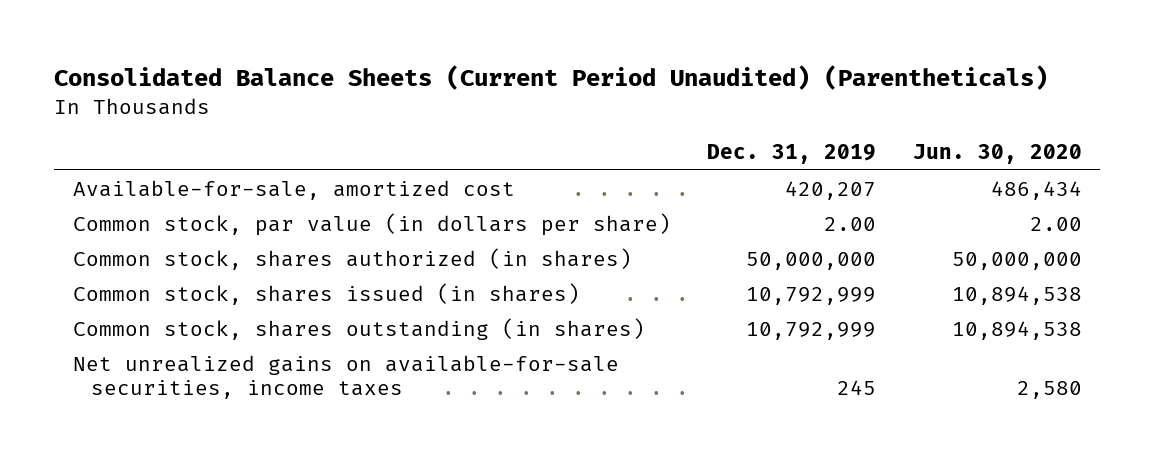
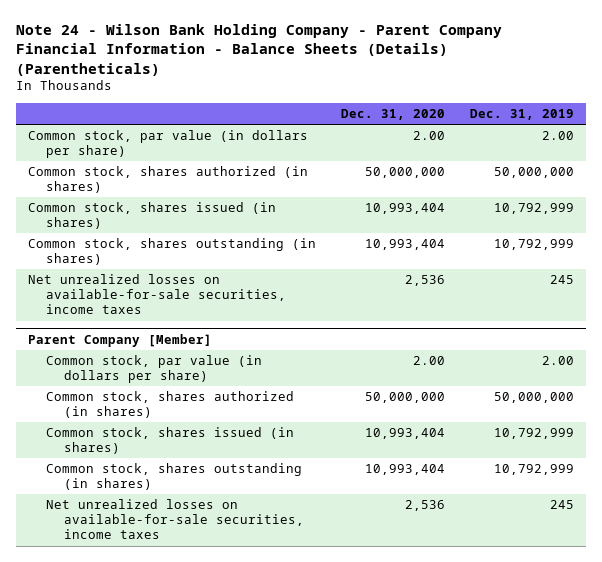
[54,65,1049,91] Consolidated Balance Sheets (Current Period Unaudited) (Parentheticals) -> [15,24,502,76] Note 24 - Wilson Bank Holding Company - Parent Company Financial Information - Balance Sheets (Details) (Parentheticals)
[913,144,1083,165] Jun. 30, 2020 -> none
none -> [341,109,446,121] Dec. 31, 2020
[72,179,515,200] Available-for-sale, amortized cost -> none
[72,354,619,400] Net unrealized gains on available-for-sale securities, income taxes -> [28,274,286,315] Net unrealized losses on available-for-sale securities, income taxes
none -> [28,333,213,347] Parent Company [Member]
none -> [45,355,262,384] Common stock, par value (in dollars per share)
none -> [45,391,294,419] Common stock, shares authorized (in shares)
none -> [45,427,294,455] Common stock, shares issued (in shares)
none -> [45,463,302,491] Common stock, shares outstanding (in shares)
none -> [45,499,304,540] Net unrealized losses on available-for-sale securities, income taxes

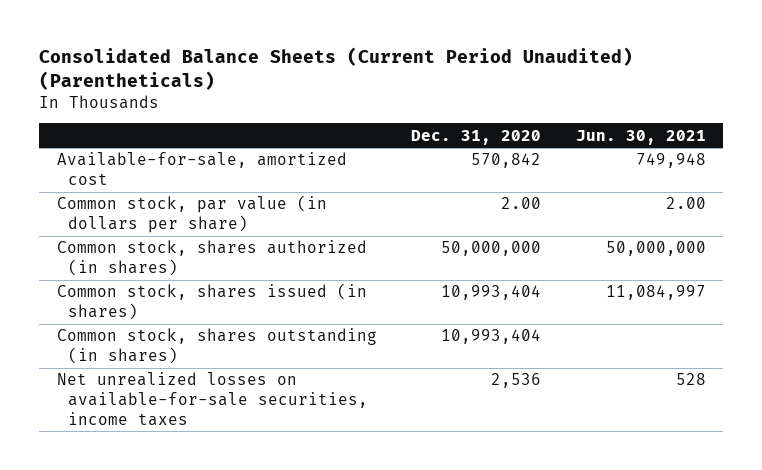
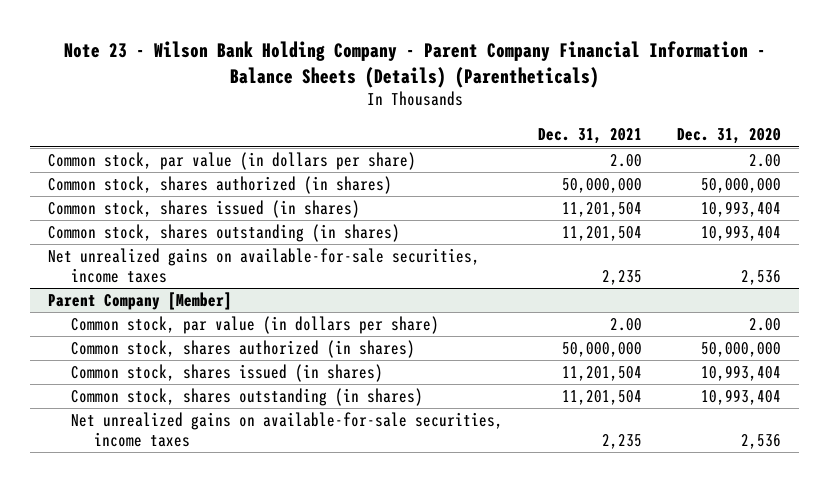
[39,47,634,91] Consolidated Balance Sheets (Current Period Unaudited) (Parentheticals) -> [63,40,766,88] Note 23 - Wilson Bank Holding Company - Parent Company Financial Information - Balance Sheets (Details) (Parentheticals)
[575,129,706,145] Jun. 30, 2021 -> none
none -> [538,128,643,145] Dec. 31, 2021
[56,152,347,186] Available-for-sale, amortized cost -> none
[56,372,369,426] Net unrealized losses on available-for-sale securities, income taxes -> [48,248,481,283] Net unrealized gains on available-for-sale securities, income taxes
none -> [48,292,233,311] Parent Company [Member]
none -> [71,316,440,335] Common stock, par value (in dollars per share)
none -> [71,340,416,359] Common stock, shares authorized (in shares)
none -> [71,364,384,383] Common stock, shares issued (in shares)
none -> [71,388,424,407] Common stock, shares outstanding (in shares)
none -> [71,412,504,447] Net unrealized gains on available-for-sale securities, income taxes

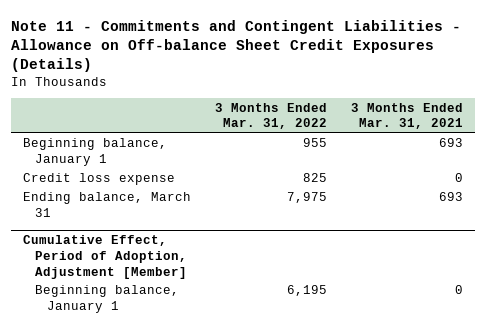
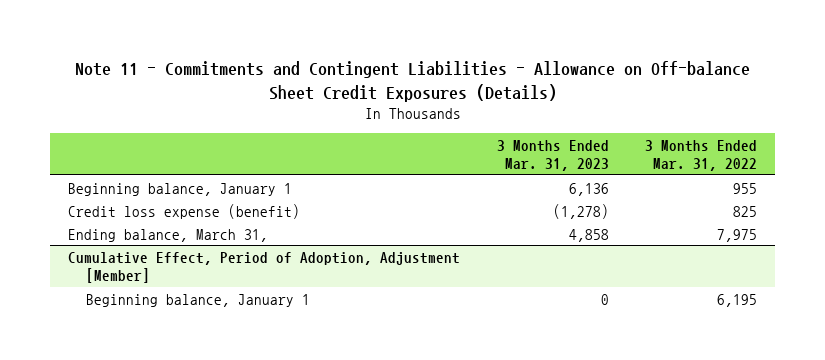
[350,102,463,130] 3 Months Ended Mar. 31, 2021 -> none
none -> [496,139,609,172] 3 Months Ended Mar. 31, 2023
[23,173,176,186] Credit loss expense -> [68,203,301,219] Credit loss expense (benefit)
[23,192,192,218] Ending balance, March 31 -> [68,228,269,242] Ending balance, March 31,

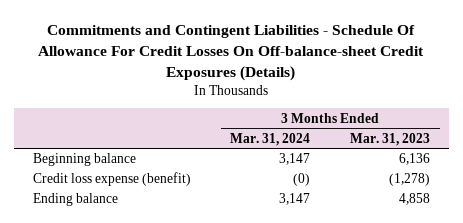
[74,60,750,102] Note 11 - Commitments and Contingent Liabilities - Allowance on Off-balance Sheet Credit Exposures (Details) -> [38,24,425,81] Commitments and Contingent Liabilities - Schedule Of Allowance For Credit Losses On Off-balance-sheet Credit Exposures (Details)
[644,139,757,172] 3 Months Ended Mar. 31, 2022 -> none
none -> [230,132,311,146] Mar. 31, 2024
[68,182,293,196] Beginning balance, January 1 -> [33,153,137,167] Beginning balance
[68,251,461,283] Cumulative Effect, Period of Adoption, Adjustment [Member] -> none
[85,293,310,307] Beginning balance, January 1 -> none
[68,228,269,242] Ending balance, March 31, -> [33,193,119,207] Ending balance

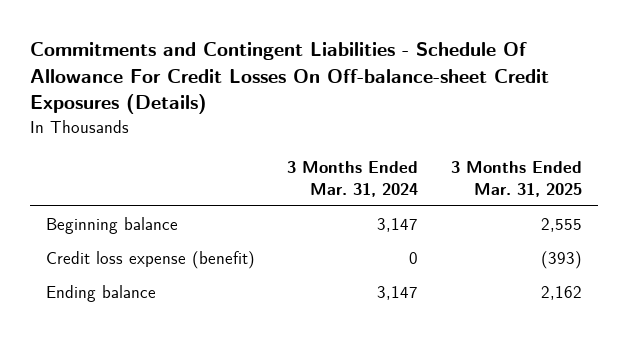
[349,132,430,146] Mar. 31, 2023 -> none
none -> [450,160,582,197] 3 Months Ended Mar. 31, 2025
[293,173,311,187] (0) -> [409,252,419,265] 0

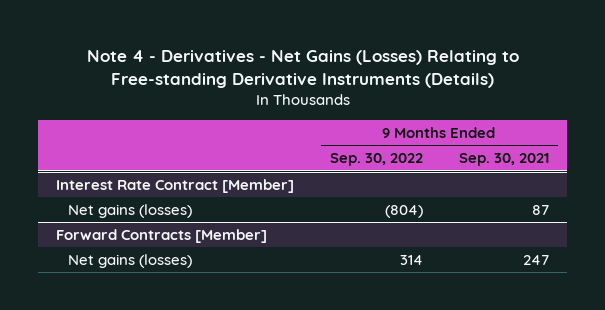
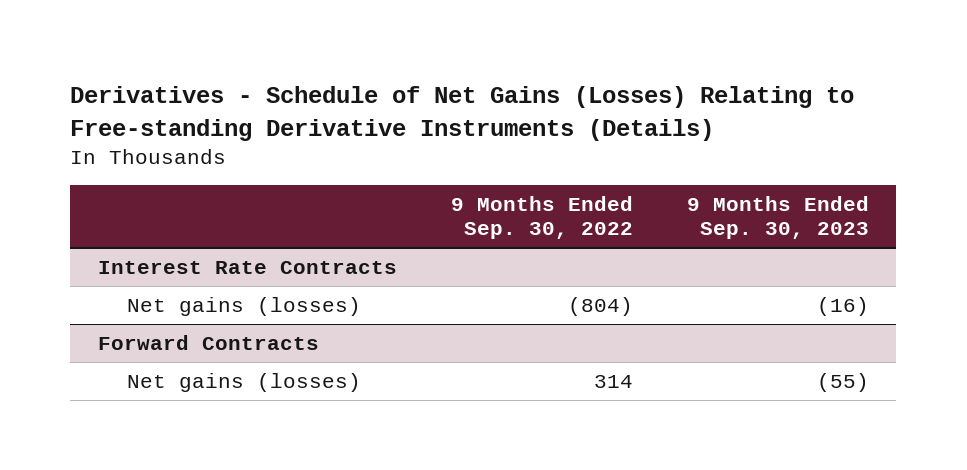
[86,49,519,88] Note 4 - Derivatives - Net Gains (Losses) Relating to Free-standing Derivative Instruments (Details) -> [70,85,855,141] Derivatives - Schedule of Net Gains (Losses) Relating to Free-standing Derivative Instruments (Details)
[458,153,549,167] Sep. 30, 2021 -> none
none -> [687,195,870,240] 9 Months Ended Sep. 30, 2023
[56,178,295,193] Interest Rate Contract [Member] -> [97,260,397,274] Interest Rate Contracts
[56,228,268,243] Forward Contracts [Member] -> [97,334,319,350] Forward Contracts

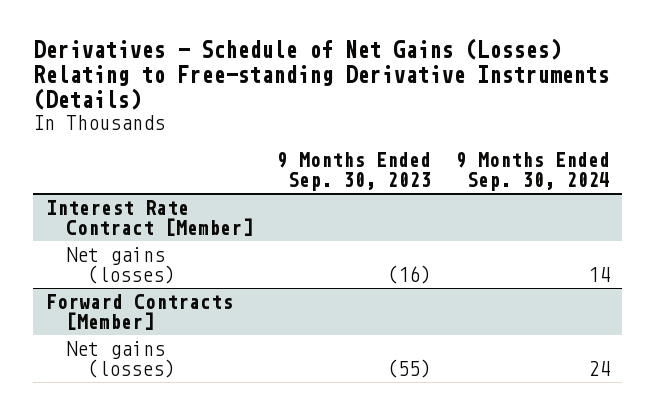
[450,195,633,240] 9 Months Ended Sep. 30, 2022 -> none
none -> [455,151,610,192] 9 Months Ended Sep. 30, 2024
[97,260,397,274] Interest Rate Contracts -> [45,199,254,237] Interest Rate Contract [Member]
[97,334,319,350] Forward Contracts -> [45,293,233,331] Forward Contracts [Member]

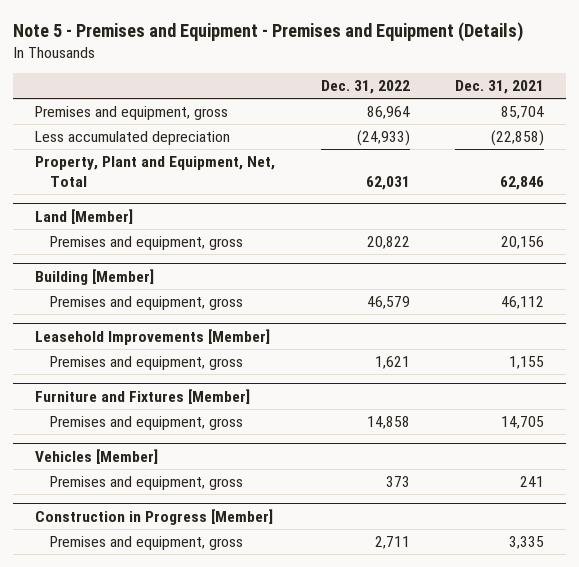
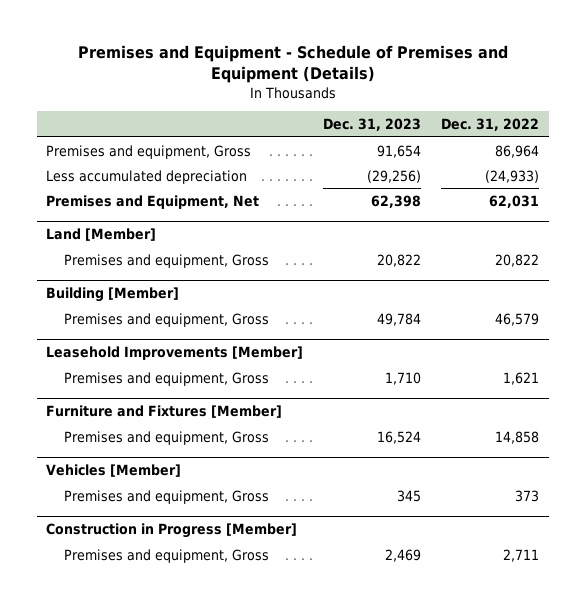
[12,21,523,42] Note 5 - Premises and Equipment - Premises and Equipment (Details) -> [77,44,508,84] Premises and Equipment - Schedule of Premises and Equipment (Details)
[454,80,544,95] Dec. 31, 2021 -> none
none -> [323,117,422,131] Dec. 31, 2023
[35,106,229,121] Premises and equipment, gross -> [46,144,252,159] Premises and equipment, Gross
[35,156,276,187] Property, Plant and Equipment, Net, Total -> [46,194,260,209] Premises and Equipment, Net
[50,236,244,251] Premises and equipment, gross -> [63,253,269,268] Premises and equipment, Gross
[50,296,244,311] Premises and equipment, gross -> [63,312,269,327] Premises and equipment, Gross
[50,356,244,371] Premises and equipment, gross -> [63,371,269,386] Premises and equipment, Gross
[50,416,244,431] Premises and equipment, gross -> [63,430,269,445] Premises and equipment, Gross
[50,476,244,491] Premises and equipment, gross -> [63,489,269,504] Premises and equipment, Gross
[50,536,244,551] Premises and equipment, gross -> [63,548,269,563] Premises and equipment, Gross

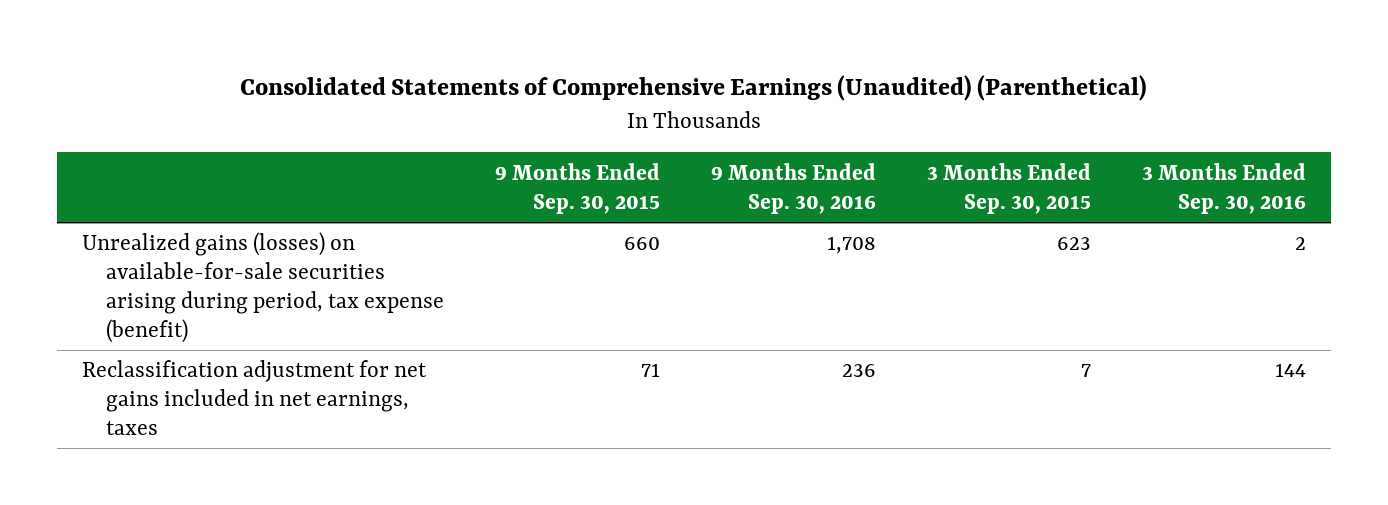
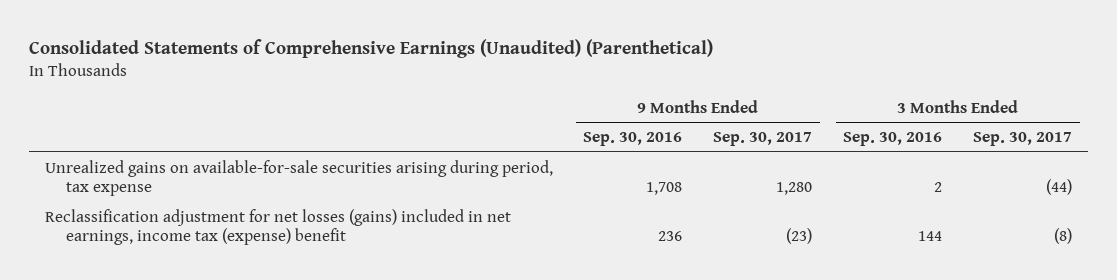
[494,162,660,214] 9 Months Ended Sep. 30, 2015 -> none
[926,162,1091,214] 3 Months Ended Sep. 30, 2015 -> none
none -> [713,132,813,147] Sep. 30, 2017
none -> [973,132,1073,147] Sep. 30, 2017
[82,232,444,343] Unrealized gains (losses) on available-for-sale securities arising during period, tax expense (benefit) -> [44,159,553,197] Unrealized gains on available-for-sale securities arising during period, tax expense
[82,360,428,436] Reclassification adjustment for net gains included in net earnings, taxes -> [44,208,511,246] Reclassification adjustment for net losses (gains) included in net earnings, income tax (expense) benefit

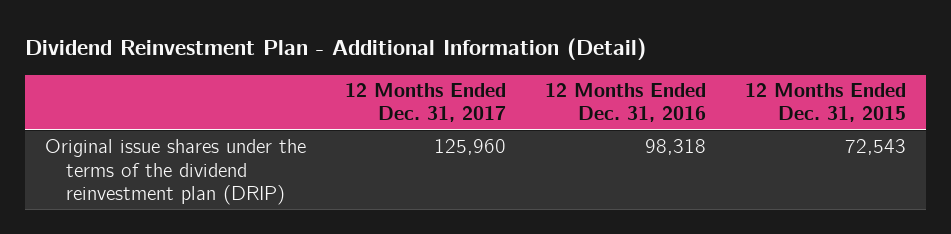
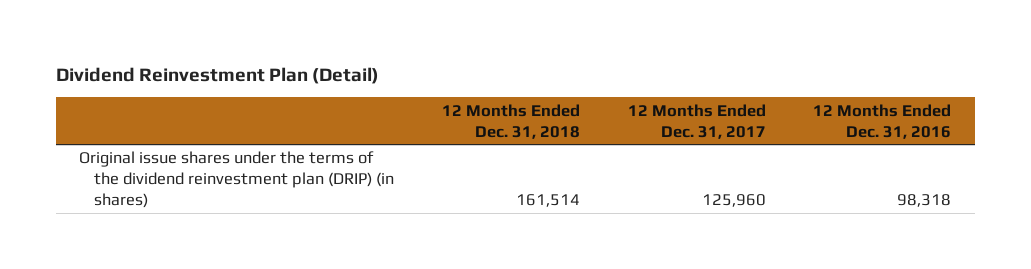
[25,38,647,61] Dividend Reinvestment Plan - Additional Information (Detail) -> [55,66,379,84] Dividend Reinvestment Plan (Detail)
[745,83,907,123] 12 Months Ended Dec. 31, 2015 -> none
none -> [441,103,580,139] 12 Months Ended Dec. 31, 2018
[45,139,307,206] Original issue shares under the terms of the dividend reinvestment plan (DRIP) -> [79,151,395,209] Original issue shares under the terms of the dividend reinvestment plan (DRIP) (in shares)

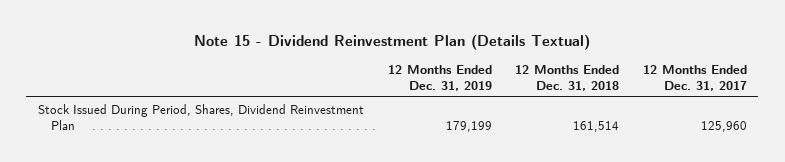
[55,66,379,84] Dividend Reinvestment Plan (Detail) -> [194,33,591,50] Note 15 - Dividend Reinvestment Plan (Details Textual)
[813,103,952,139] 12 Months Ended Dec. 31, 2016 -> none
none -> [387,64,492,91] 12 Months Ended Dec. 31, 2019
[79,151,395,209] Original issue shares under the terms of the dividend reinvestment plan (DRIP) (in shares) -> [38,103,365,130] Stock Issued During Period, Shares, Dividend Reinvestment Plan

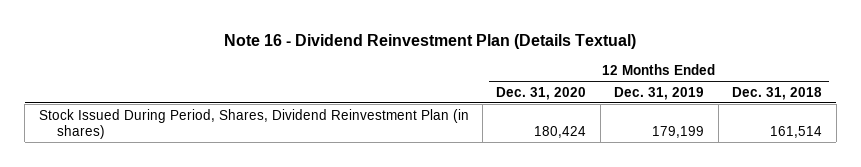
[194,33,591,50] Note 15 - Dividend Reinvestment Plan (Details Textual) -> [224,33,637,49] Note 16 - Dividend Reinvestment Plan (Details Textual)
[642,64,747,91] 12 Months Ended Dec. 31, 2017 -> none
none -> [496,86,587,100] Dec. 31, 2020
[38,103,365,130] Stock Issued During Period, Shares, Dividend Reinvestment Plan -> [38,108,469,139] Stock Issued During Period, Shares, Dividend Reinvestment Plan (in shares)

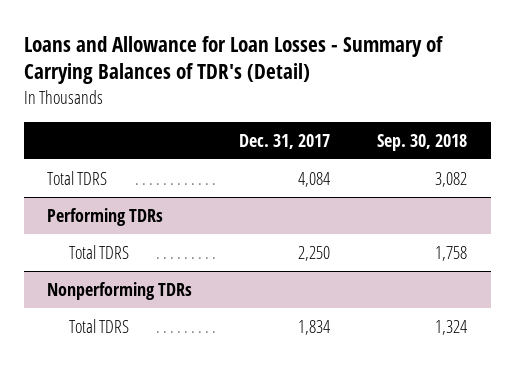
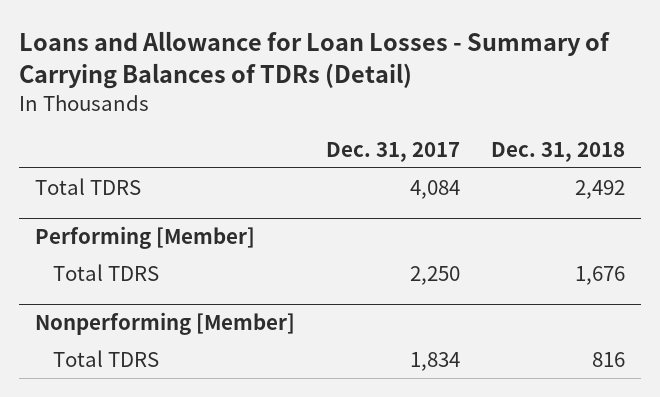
[23,35,444,85] Loans and Allowance for Loan Losses - Summary of Carrying Balances of TDR's (Detail) -> [19,31,611,90] Loans and Allowance for Loan Losses - Summary of Carrying Balances of TDRs (Detail)
[377,133,468,151] Sep. 30, 2018 -> none
none -> [491,141,626,162] Dec. 31, 2018
[47,207,164,226] Performing TDRs -> [35,225,256,249] Performing [Member]
[47,281,193,300] Nonperforming TDRs -> [35,311,296,335] Nonperforming [Member]

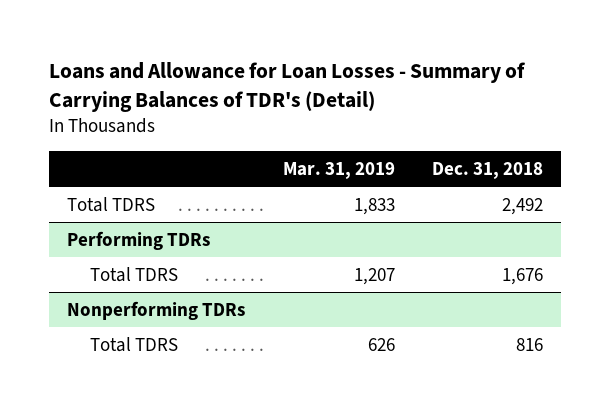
[19,31,611,90] Loans and Allowance for Loan Losses - Summary of Carrying Balances of TDRs (Detail) -> [48,61,525,112] Loans and Allowance for Loan Losses - Summary of Carrying Balances of TDR's (Detail)
[326,141,461,162] Dec. 31, 2017 -> none
none -> [282,161,395,179] Mar. 31, 2019
[35,225,256,249] Performing [Member] -> [67,230,211,250] Performing TDRs
[35,311,296,335] Nonperforming [Member] -> [67,300,246,320] Nonperforming TDRs

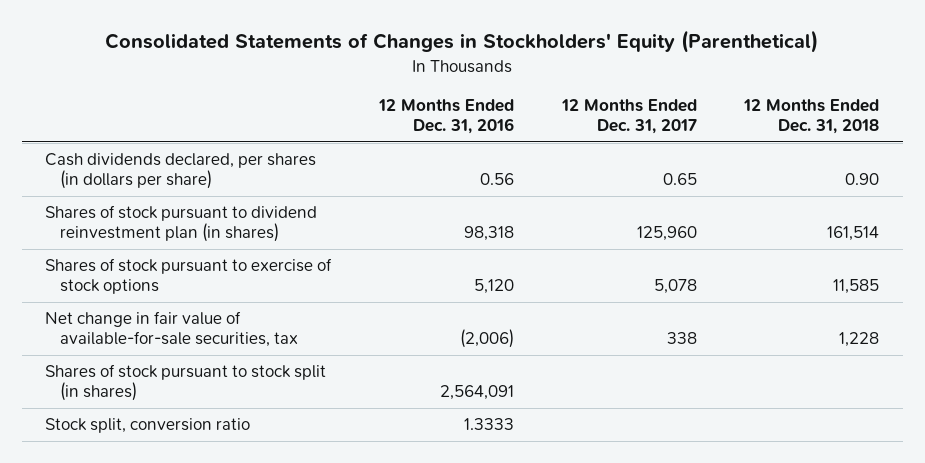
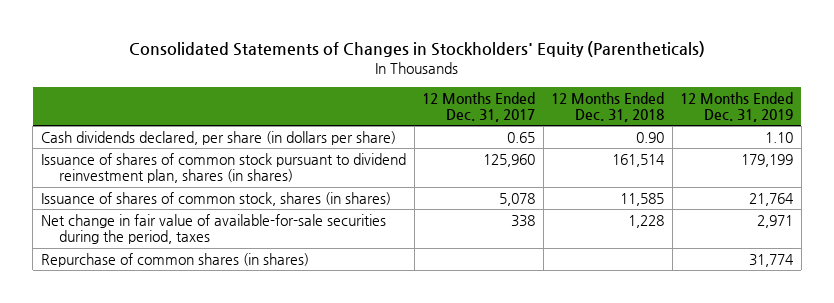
[105,30,819,54] Consolidated Statements of Changes in Stockholders' Equity (Parenthetical) -> [129,41,706,58] Consolidated Statements of Changes in Stockholders' Equity (Parentheticals)
[378,99,515,135] 12 Months Ended Dec. 31, 2016 -> none
none -> [680,91,794,123] 12 Months Ended Dec. 31, 2019
[45,364,327,402] Shares of stock pursuant to stock split (in shares) -> none
[45,418,251,434] Stock split, conversion ratio -> none
[45,153,317,190] Cash dividends declared, per shares (in dollars per share) -> [40,130,396,145] Cash dividends declared, per share (in dollars per share)
[45,205,318,243] Shares of stock pursuant to dividend reinvestment plan (in shares) -> [40,152,406,184] Issuance of shares of common stock pursuant to dividend reinvestment plan, shares (in shares)
[45,258,333,295] Shares of stock pursuant to exercise of stock options -> [40,191,391,206] Issuance of shares of common stock, shares (in shares)
[45,311,298,348] Net change in fair value of available-for-sale securities, tax -> [40,213,386,245] Net change in fair value of available-for-sale securities during the period, taxes
none -> [40,252,309,267] Repurchase of common shares (in shares)

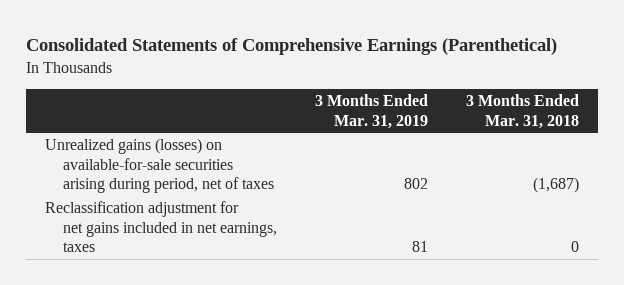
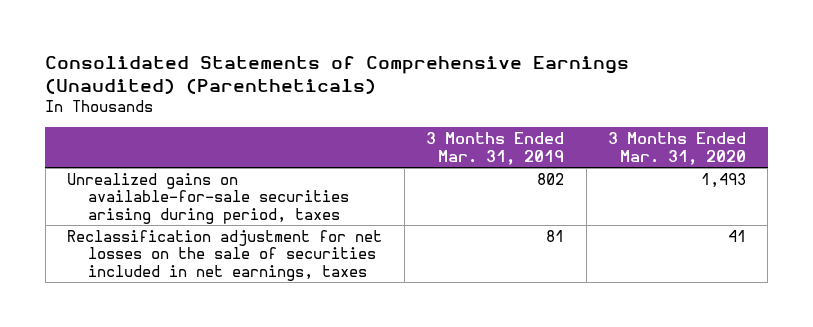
[26,38,558,56] Consolidated Statements of Comprehensive Earnings (Parenthetical) -> [45,55,630,95] Consolidated Statements of Comprehensive Earnings (Unaudited) (Parentheticals)
[466,94,580,129] 3 Months Ended Mar. 31, 2018 -> none
none -> [608,132,747,165] 3 Months Ended Mar. 31, 2020
[45,138,275,194] Unrealized gains (losses) on available-for-sale securities arising during period, net of taxes -> [67,172,350,225] Unrealized gains on available-for-sale securities arising during period, taxes
[45,201,278,253] Reclassification adjustment for net gains included in net earnings, taxes -> [67,229,383,282] Reclassification adjustment for net losses on the sale of securities included in net earnings, taxes

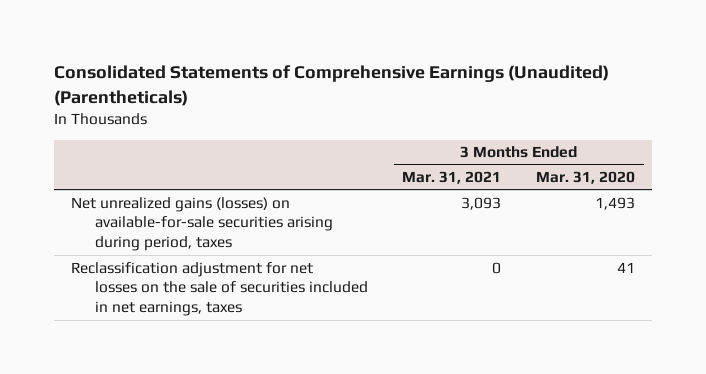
[426,132,565,165] 3 Months Ended Mar. 31, 2019 -> none
none -> [402,170,502,184] Mar. 31, 2021
[67,172,350,225] Unrealized gains on available-for-sale securities arising during period, taxes -> [71,196,334,252] Net unrealized gains (losses) on available-for-sale securities arising during period, taxes

